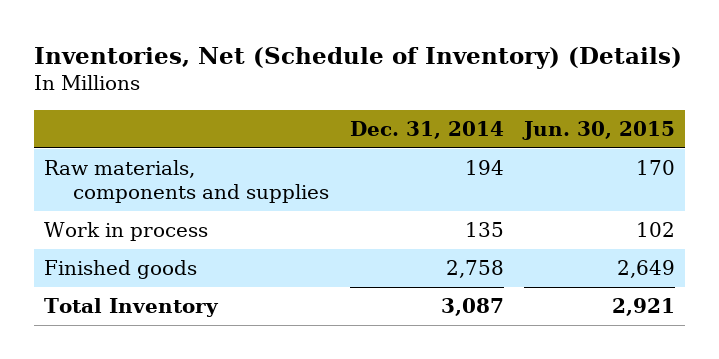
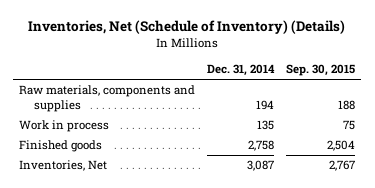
[521,120,675,140] Jun. 30, 2015 -> none
none -> [286,64,356,77] Sep. 30, 2015
[44,298,220,318] Total Inventory -> [19,160,108,172] Inventories, Net

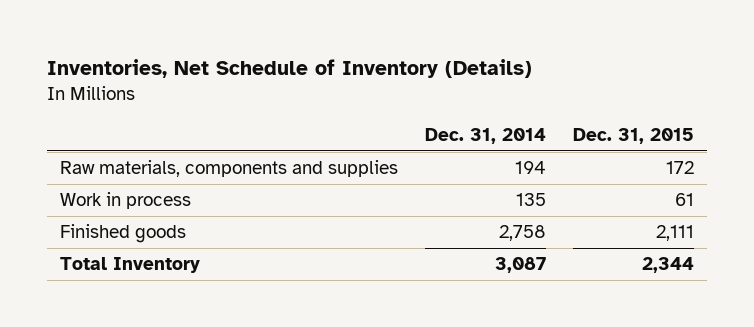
[28,20,346,35] Inventories, Net (Schedule of Inventory) (Details) -> [46,59,532,79] Inventories, Net Schedule of Inventory (Details)
[286,64,356,77] Sep. 30, 2015 -> none
none -> [572,127,694,144] Dec. 31, 2015
[19,160,108,172] Inventories, Net -> [60,257,201,274] Total Inventory

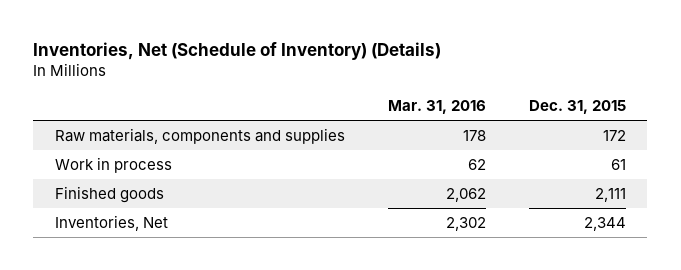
[46,59,532,79] Inventories, Net Schedule of Inventory (Details) -> [33,42,442,61] Inventories, Net (Schedule of Inventory) (Details)
[425,127,547,144] Dec. 31, 2014 -> none
none -> [387,100,486,115] Mar. 31, 2016
[60,257,201,274] Total Inventory -> [54,214,168,231] Inventories, Net

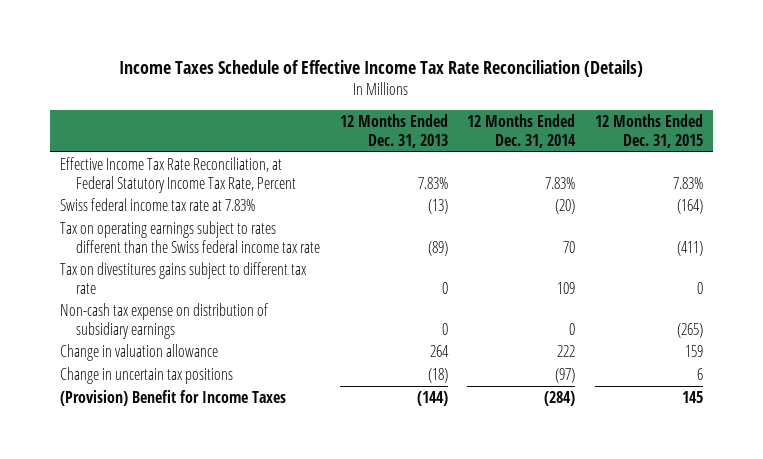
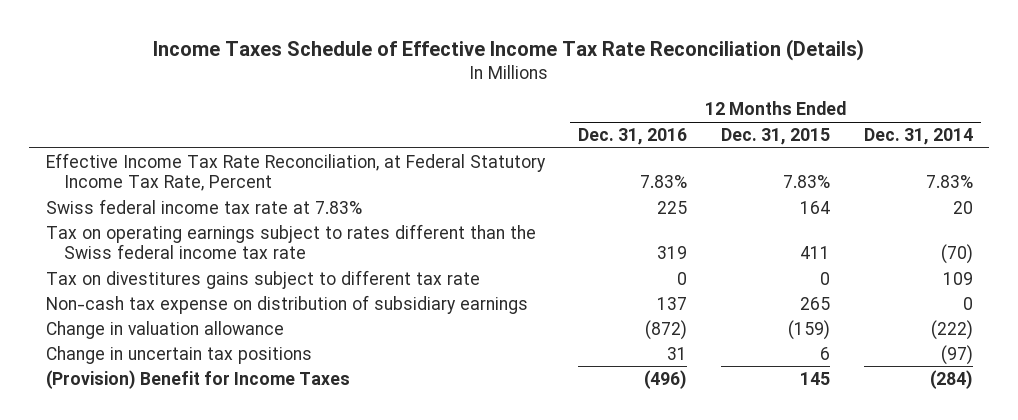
[339,114,448,149] 12 Months Ended Dec. 31, 2013 -> none
none -> [578,127,688,145] Dec. 31, 2016
[555,198,576,214] (20) -> [952,200,973,214] 20
[677,198,704,214] (164) -> [800,200,831,214] 164
[563,240,576,253] 70 -> [940,244,973,265] (70)
[677,240,704,256] (411) -> [800,246,831,260] 411
[677,322,704,338] (265) -> [800,296,831,310] 265
[557,344,576,357] 222 -> [930,319,973,340] (222)
[685,344,704,357] 159 -> [788,319,831,340] (159)

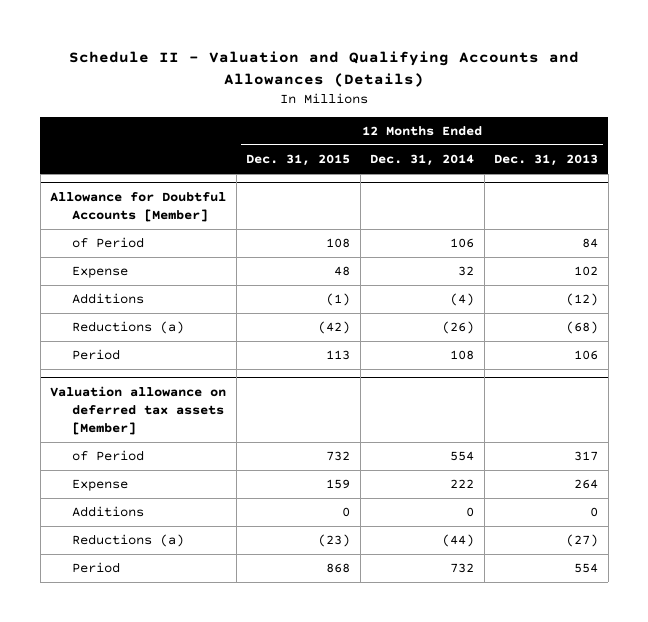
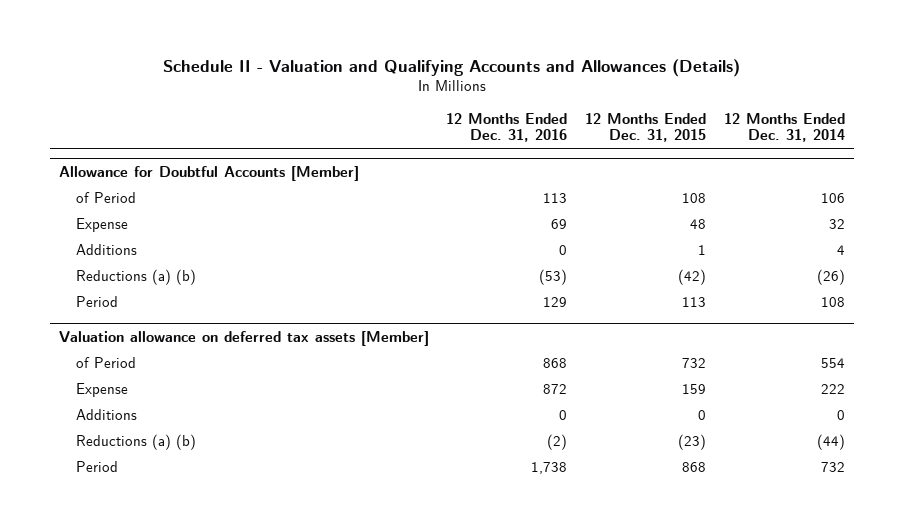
[494,154,599,167] Dec. 31, 2013 -> none
none -> [446,112,568,143] 12 Months Ended Dec. 31, 2016
[326,293,351,307] (1) -> [698,245,707,256] 1
[450,293,475,307] (4) -> [837,245,846,256] 4
[72,321,185,335] Reductions (a) -> [75,269,196,286] Reductions (a) (b)
[72,534,185,548] Reductions (a) -> [75,434,196,451] Reductions (a) (b)

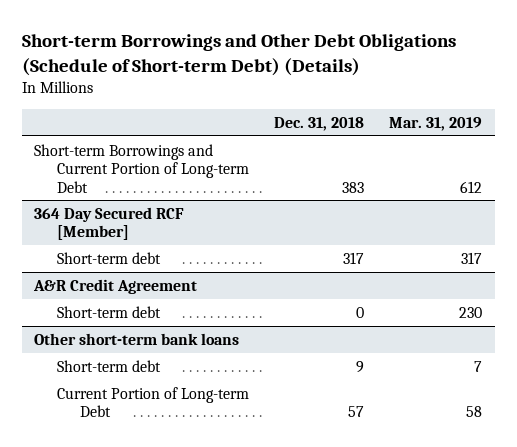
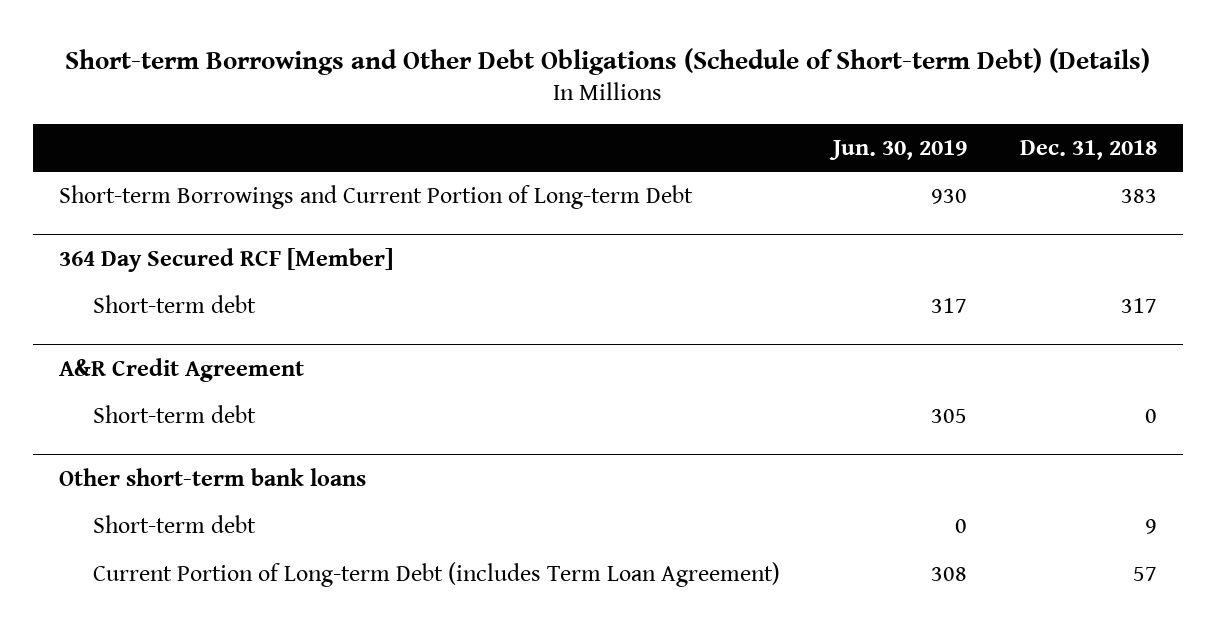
[389,116,483,131] Mar. 31, 2019 -> none
none -> [828,139,967,160] Jun. 30, 2019
[57,386,250,418] Current Portion of Long-term Debt -> [92,562,780,588] Current Portion of Long-term Debt (includes Term Loan Agreement)

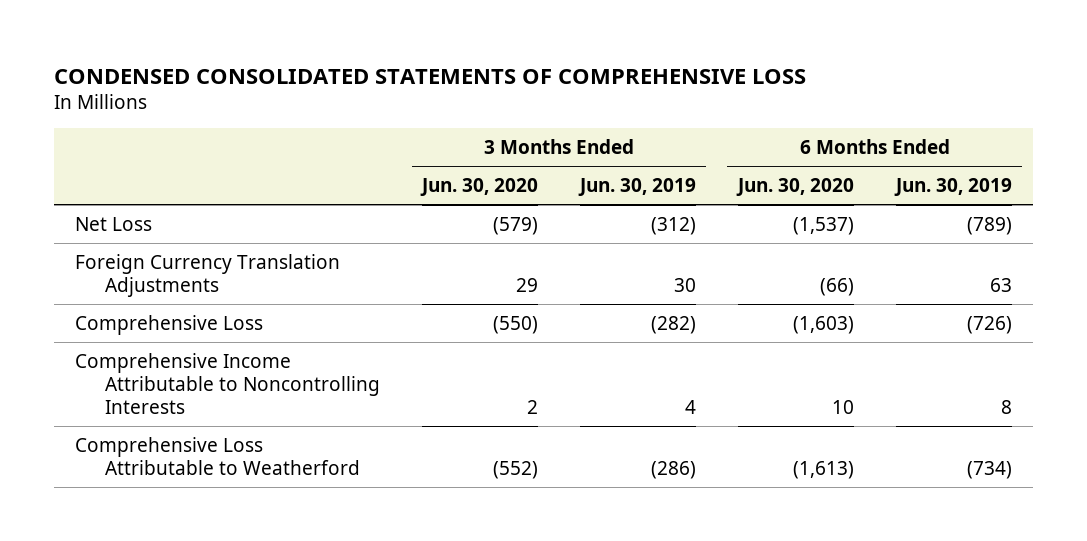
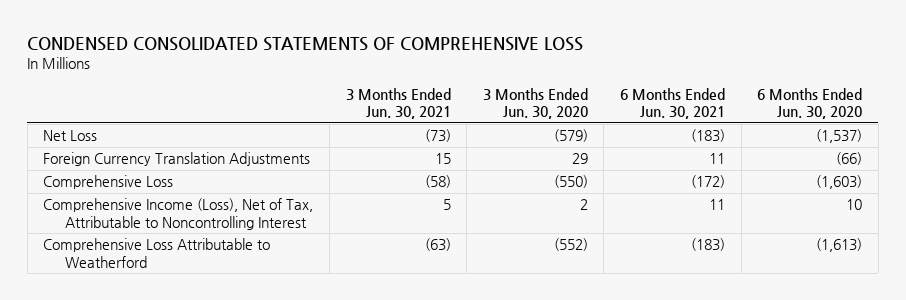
[577,178,696,197] Jun. 30, 2019 -> none
[893,178,1012,197] Jun. 30, 2019 -> none
none -> [345,87,451,120] 3 Months Ended Jun. 30, 2021
none -> [620,87,726,120] 6 Months Ended Jun. 30, 2021
[75,352,381,414] Comprehensive Income Attributable to Noncontrolling Interests -> [43,198,314,230] Comprehensive Income (Loss), Net of Tax, Attributable to Noncontrolling Interest

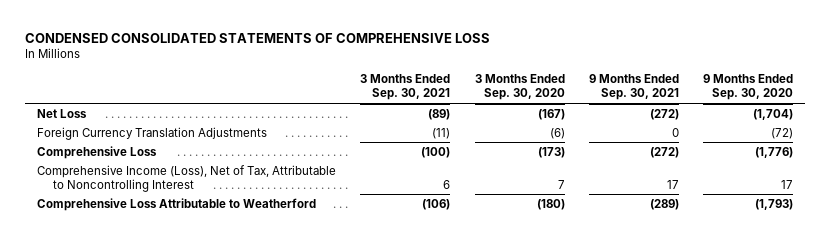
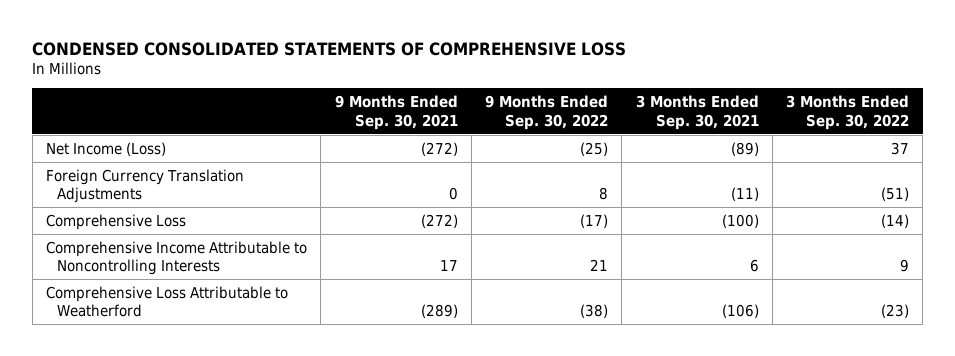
[474,74,565,101] 3 Months Ended Sep. 30, 2020 -> none
[702,74,793,101] 9 Months Ended Sep. 30, 2020 -> none
none -> [485,95,609,130] 9 Months Ended Sep. 30, 2022
none -> [786,95,910,130] 3 Months Ended Sep. 30, 2022
[37,108,88,118] Net Loss -> [46,141,167,156] Net Income (Loss)
[37,164,337,192] Comprehensive Income (Loss), Net of Tax, Attributable to Noncontrolling Interest -> [46,240,308,276] Comprehensive Income Attributable to Noncontrolling Interests

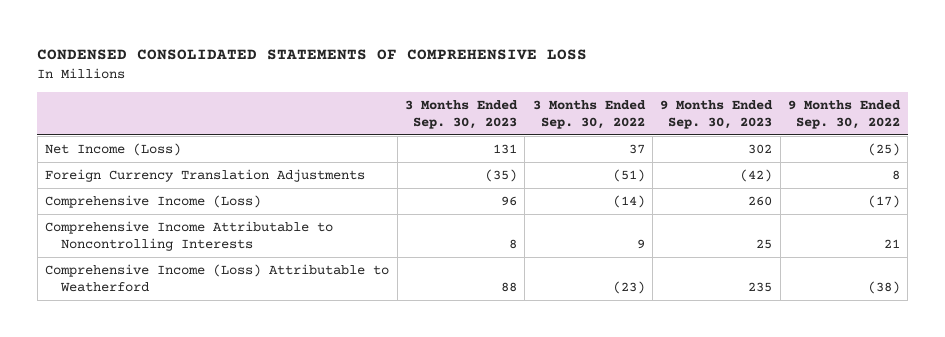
[334,95,458,130] 9 Months Ended Sep. 30, 2021 -> none
[635,95,759,130] 3 Months Ended Sep. 30, 2021 -> none
none -> [404,100,518,129] 3 Months Ended Sep. 30, 2023
none -> [660,100,774,129] 9 Months Ended Sep. 30, 2023
[46,213,187,230] Comprehensive Loss -> [45,195,262,209] Comprehensive Income (Loss)
[46,285,289,318] Comprehensive Loss Attributable to Weatherford -> [45,264,390,292] Comprehensive Income (Loss) Attributable to Weatherford

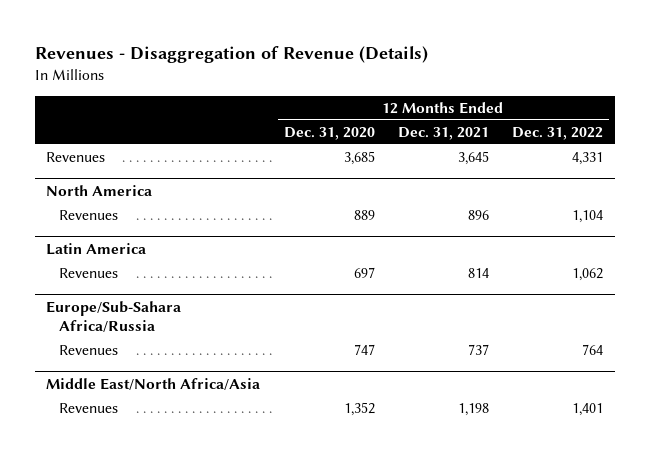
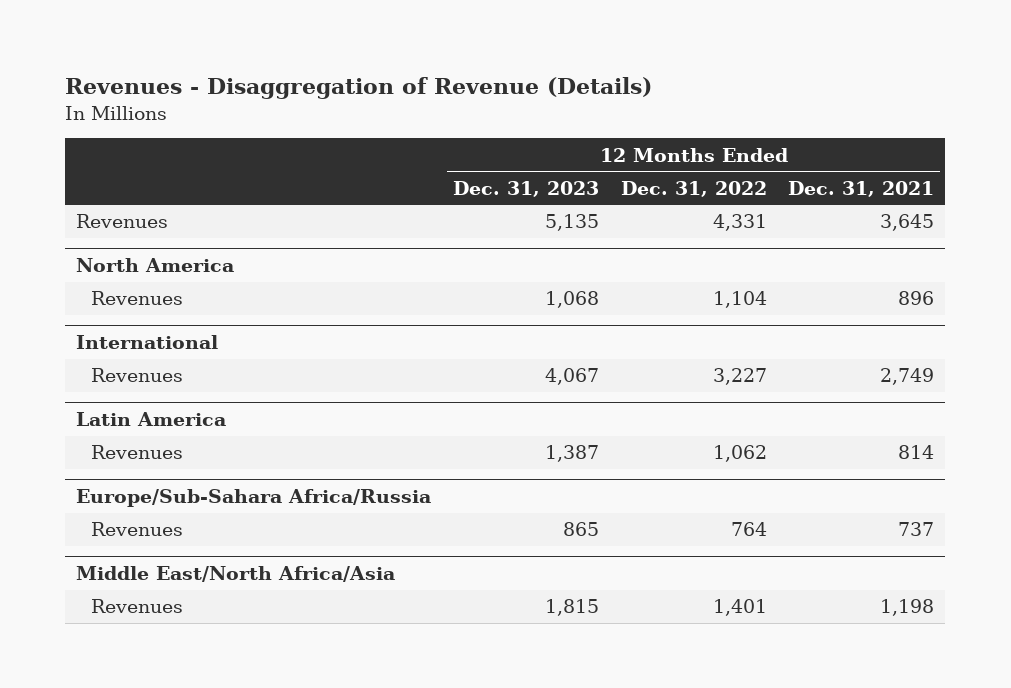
[283,126,375,140] Dec. 31, 2020 -> none
none -> [452,180,599,197] Dec. 31, 2023
none -> [76,335,219,350] International
none -> [90,368,183,383] Revenues

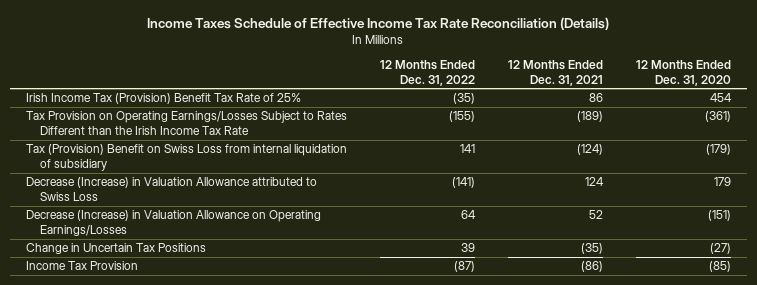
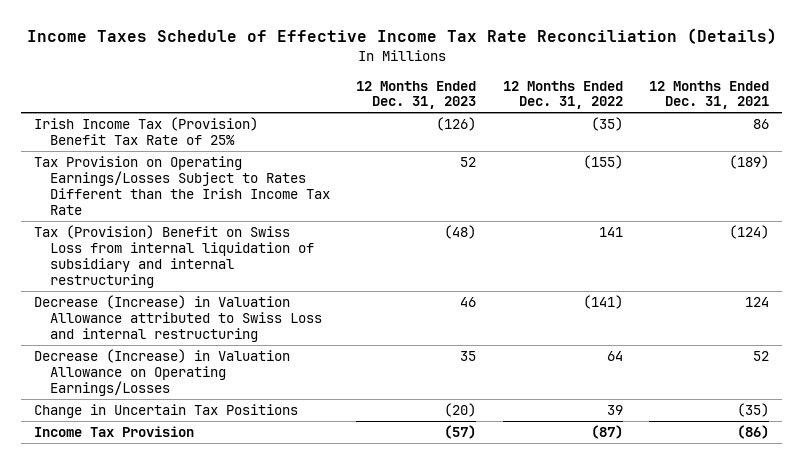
[635,60,731,86] 12 Months Ended Dec. 31, 2020 -> none
none -> [356,80,477,110] 12 Months Ended Dec. 31, 2023
[26,144,348,171] Tax (Provision) Benefit on Swiss Loss from internal liquidation of subsidiary -> [34,225,315,288] Tax (Provision) Benefit on Swiss Loss from internal liquidation of subsidiary and internal restructuring
[26,177,318,201] Decrease (Increase) in Valuation Allowance attributed to Swiss Loss -> [34,295,323,342] Decrease (Increase) in Valuation Allowance attributed to Swiss Loss and internal restructuring

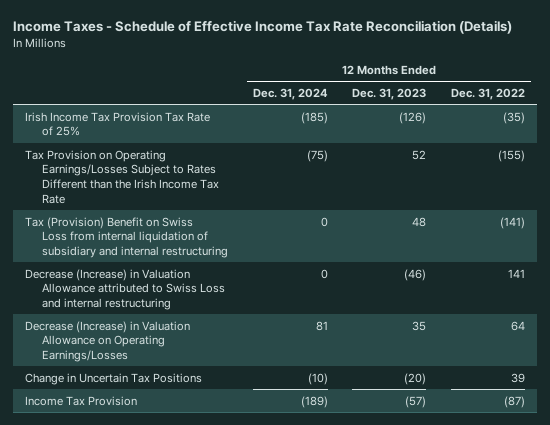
[26,28,777,45] Income Taxes Schedule of Effective Income Tax Rate Reconciliation (Details) -> [12,19,512,34] Income Taxes - Schedule of Effective Income Tax Rate Reconciliation (Details)
[648,80,769,110] 12 Months Ended Dec. 31, 2021 -> none
none -> [252,87,328,100] Dec. 31, 2024
[34,117,259,145] Irish Income Tax (Provision) Benefit Tax Rate of 25% -> [24,111,210,137] Irish Income Tax Provision Tax Rate of 25%
[444,225,477,240] (48) -> [412,216,427,227] 48
[598,227,623,238] 141 -> [499,216,525,229] (141)
[460,297,477,308] 46 -> [404,268,427,281] (46)
[582,295,623,310] (141) -> [507,268,525,278] 141

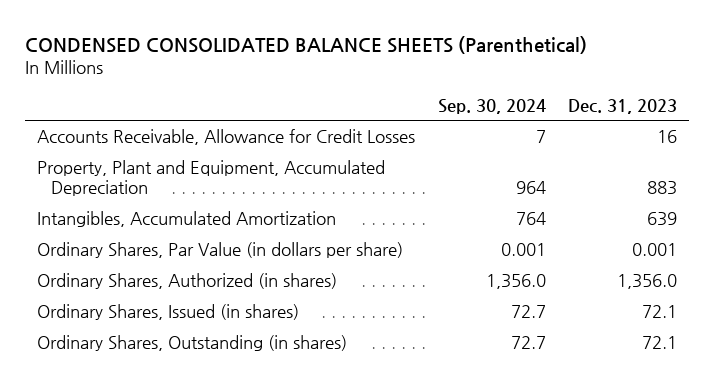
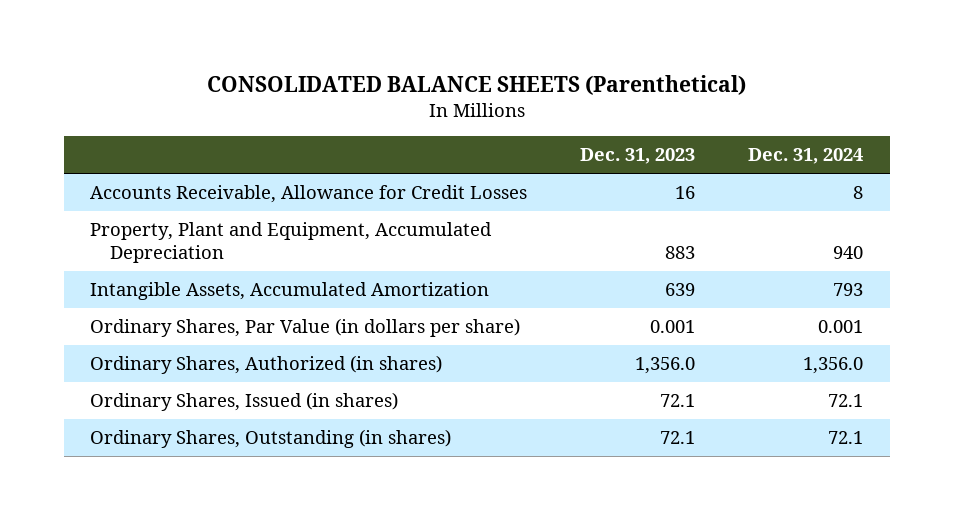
[25,35,588,54] CONDENSED CONSOLIDATED BALANCE SHEETS (Parenthetical) -> [206,75,746,96] CONSOLIDATED BALANCE SHEETS (Parenthetical)
[437,98,546,114] Sep. 30, 2024 -> none
none -> [748,147,864,164] Dec. 31, 2024
[36,211,336,228] Intangibles, Accumulated Amortization -> [90,282,490,301] Intangible Assets, Accumulated Amortization

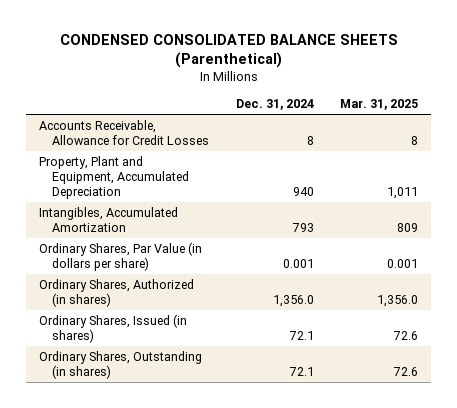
[206,75,746,96] CONSOLIDATED BALANCE SHEETS (Parenthetical) -> [59,34,398,69] CONDENSED CONSOLIDATED BALANCE SHEETS (Parenthetical)
[580,147,696,164] Dec. 31, 2023 -> none
none -> [340,99,419,111] Mar. 31, 2025
[90,282,490,301] Intangible Assets, Accumulated Amortization -> [39,206,179,233] Intangibles, Accumulated Amortization

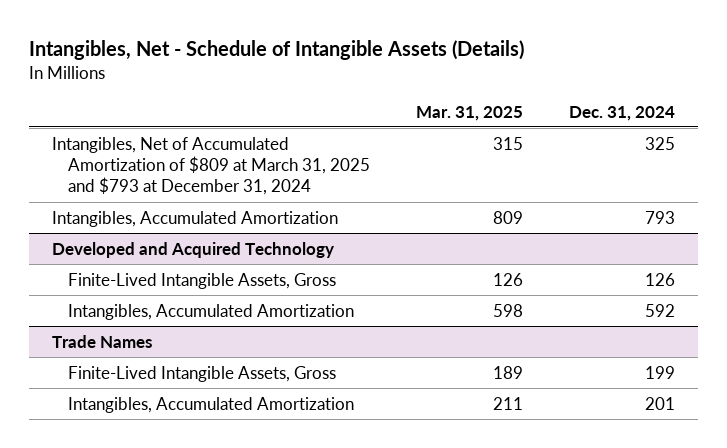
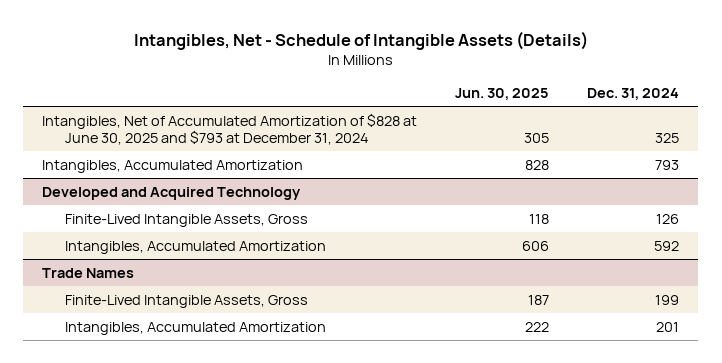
[416,105,524,121] Mar. 31, 2025 -> none
none -> [455,88,550,101] Jun. 30, 2025
[52,136,370,196] Intangibles, Net of Accumulated Amortization of $809 at March 31, 2025 and $793 at December 31, 2024 -> [42,112,418,145] Intangibles, Net of Accumulated Amortization of $828 at June 30, 2025 and $793 at December 31, 2024

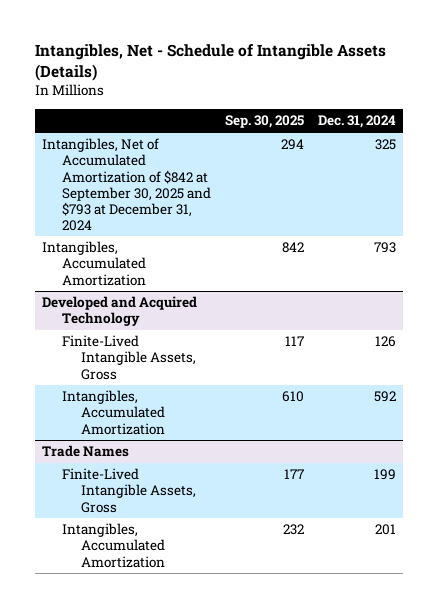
[455,88,550,101] Jun. 30, 2025 -> none
none -> [224,115,304,129] Sep. 30, 2025
[42,112,418,145] Intangibles, Net of Accumulated Amortization of $828 at June 30, 2025 and $793 at December 31, 2024 -> [42,138,211,231] Intangibles, Net of Accumulated Amortization of $842 at September 30, 2025 and $793 at December 31, 2024

